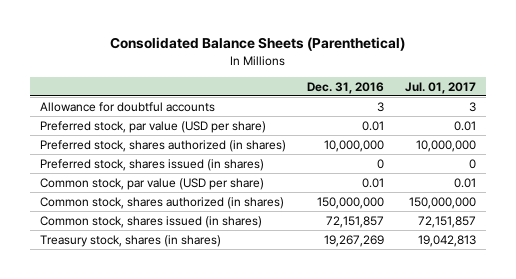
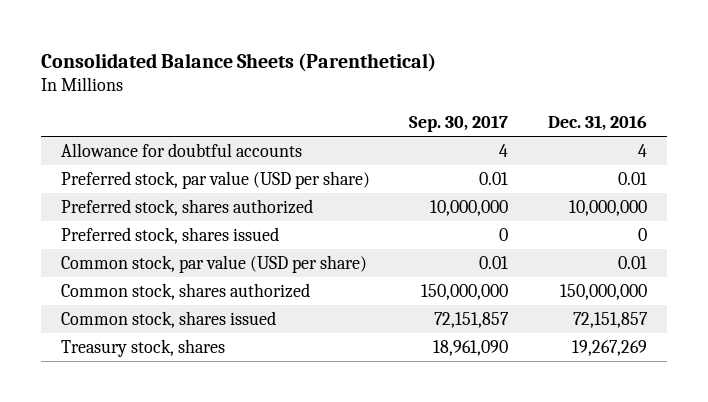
[404,81,476,94] Jul. 01, 2017 -> none
none -> [409,115,509,133] Sep. 30, 2017
[376,101,384,112] 3 -> [637,143,647,157] 4
[40,139,287,152] Preferred stock, shares authorized (in shares) -> [60,198,313,216] Preferred stock, shares authorized
[40,158,265,171] Preferred stock, shares issued (in shares) -> [60,226,279,244] Preferred stock, shares issued
[40,196,285,209] Common stock, shares authorized (in shares) -> [60,282,310,300] Common stock, shares authorized
[40,215,263,228] Common stock, shares issued (in shares) -> [60,310,276,328] Common stock, shares issued
[40,234,222,247] Treasury stock, shares (in shares) -> [60,338,225,357] Treasury stock, shares

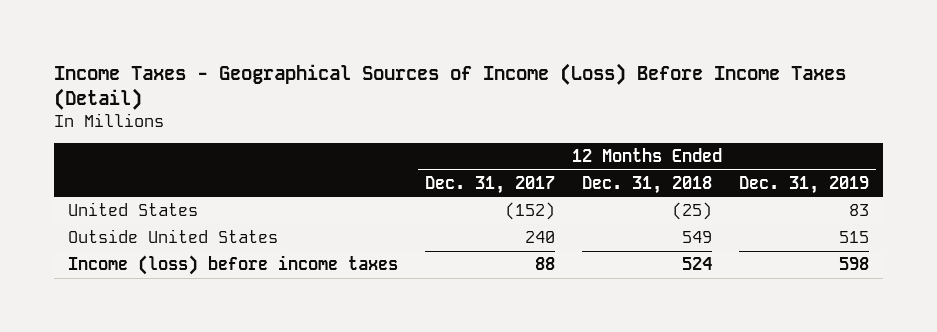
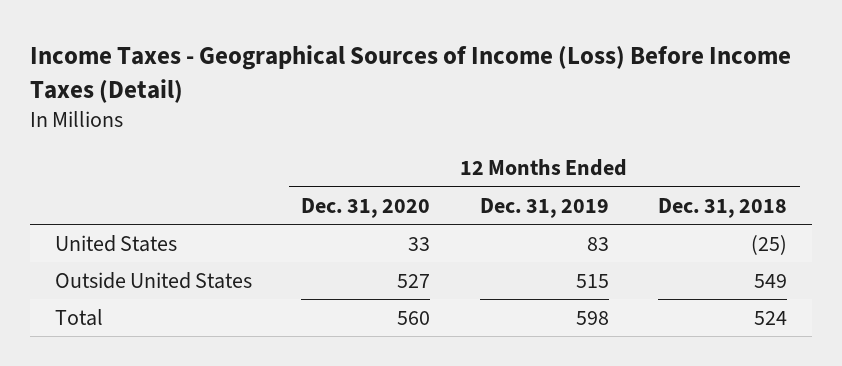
[425,175,556,194] Dec. 31, 2017 -> none
none -> [301,197,431,218] Dec. 31, 2020
[67,254,398,275] Income (loss) before income taxes -> [54,308,103,326] Total

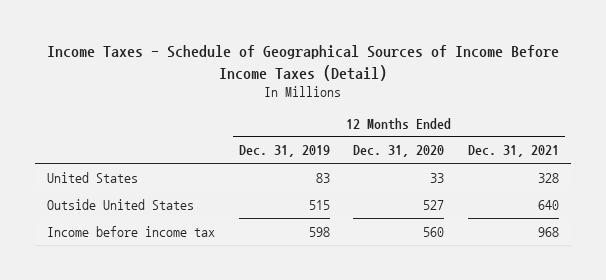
[30,44,792,103] Income Taxes - Geographical Sources of Income (Loss) Before Income Taxes (Detail) -> [46,45,559,81] Income Taxes - Schedule of Geographical Sources of Income Before Income Taxes (Detail)
[658,197,788,218] Dec. 31, 2018 -> none
none -> [467,145,559,158] Dec. 31, 2021
[54,308,103,326] Total -> [46,225,215,237] Income before income tax

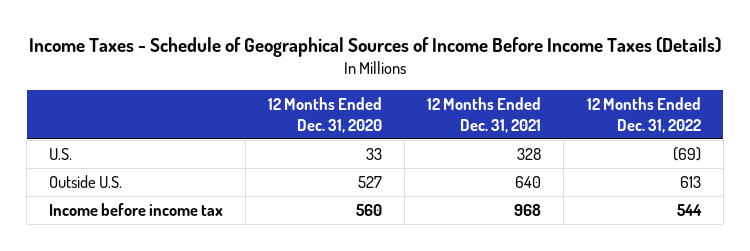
[46,45,559,81] Income Taxes - Schedule of Geographical Sources of Income Before Income Taxes (Detail) -> [28,37,721,58] Income Taxes - Schedule of Geographical Sources of Income Before Income Taxes (Details)
[238,145,330,158] Dec. 31, 2019 -> none
none -> [586,97,701,134] 12 Months Ended Dec. 31, 2022
[46,171,138,183] United States -> [49,147,73,160] U.S.
[46,198,194,210] Outside United States -> [49,174,123,188] Outside U.S.

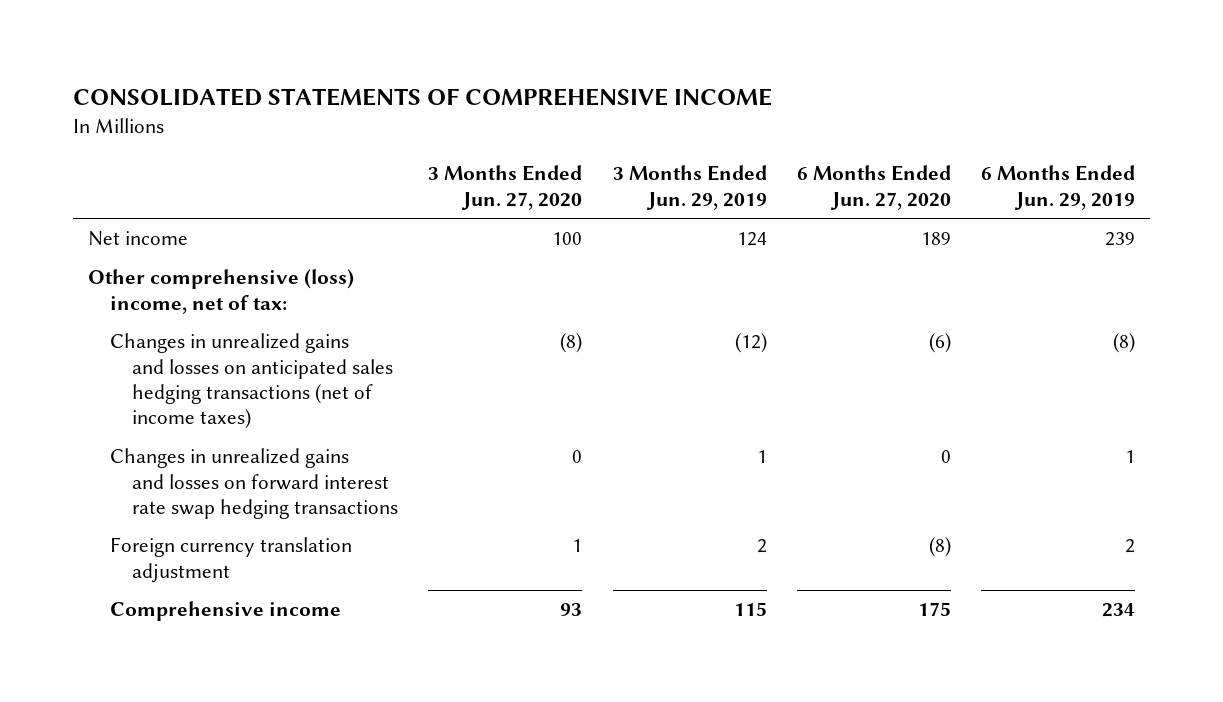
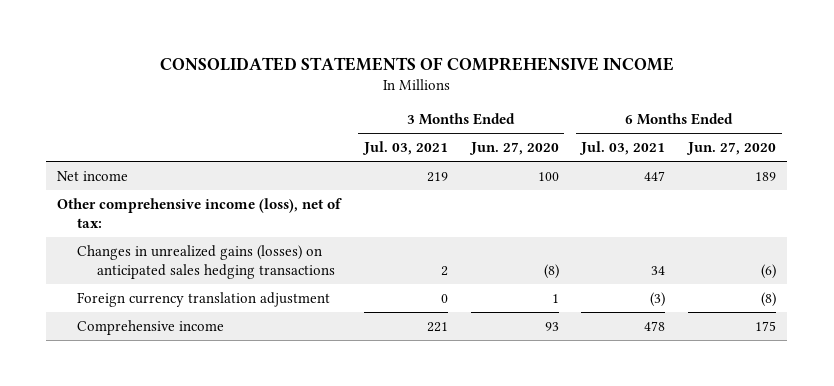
[612,165,767,210] 3 Months Ended Jun. 29, 2019 -> none
[981,165,1136,210] 6 Months Ended Jun. 29, 2019 -> none
none -> [362,141,449,156] Jul. 03, 2021
none -> [579,141,666,156] Jul. 03, 2021
[109,448,399,519] Changes in unrealized gains and losses on forward interest rate swap hedging transactions -> none
[87,269,354,314] Other comprehensive (loss) income, net of tax: -> [57,197,343,228] Other comprehensive income (loss), net of tax:
[109,333,394,430] Changes in unrealized gains and losses on anticipated sales hedging transactions (net of income taxes) -> [77,244,335,279] Changes in unrealized gains (losses) on anticipated sales hedging transactions

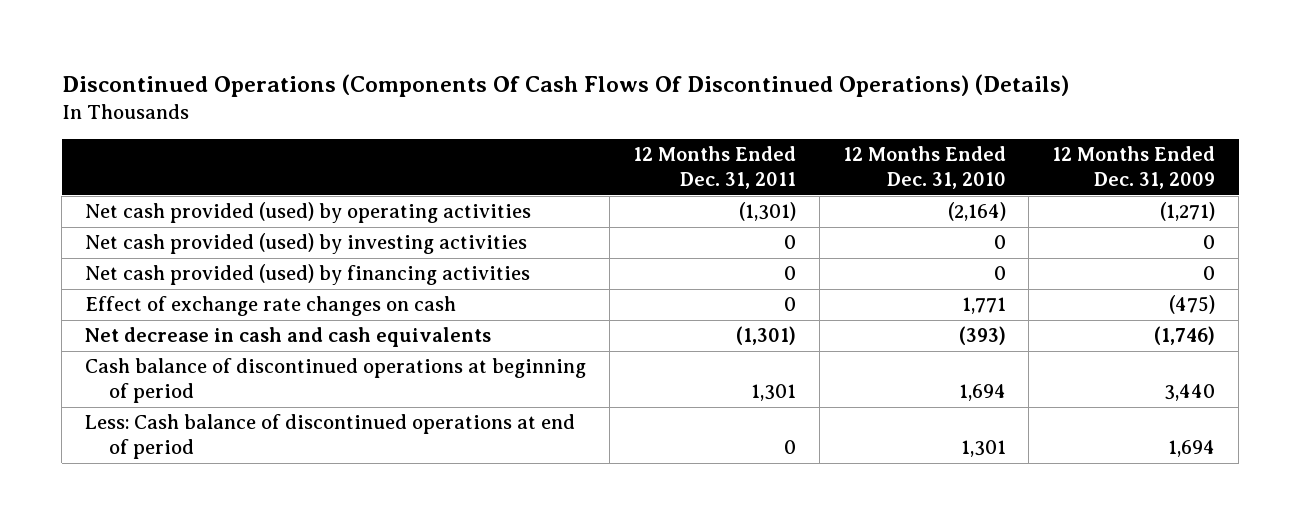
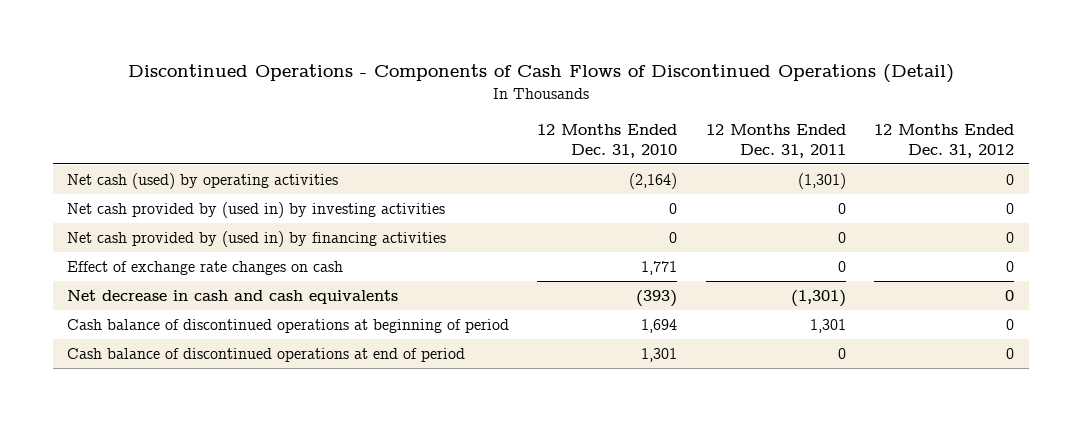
[61,74,1069,98] Discontinued Operations (Components Of Cash Flows Of Discontinued Operations) (Details) -> [127,64,954,84] Discontinued Operations - Components of Cash Flows of Discontinued Operations (Detail)
[1052,146,1216,190] 12 Months Ended Dec. 31, 2009 -> none
none -> [874,123,1015,158] 12 Months Ended Dec. 31, 2012
[84,202,531,224] Net cash provided (used) by operating activities -> [66,173,338,190] Net cash (used) by operating activities
[84,233,527,255] Net cash provided (used) by investing activities -> [66,202,445,219] Net cash provided by (used in) by investing activities
[84,264,530,286] Net cash provided (used) by financing activities -> [66,231,446,248] Net cash provided by (used in) by financing activities
[84,414,575,460] Less: Cash balance of discontinued operations at end of period -> [66,348,465,363] Cash balance of discontinued operations at end of period

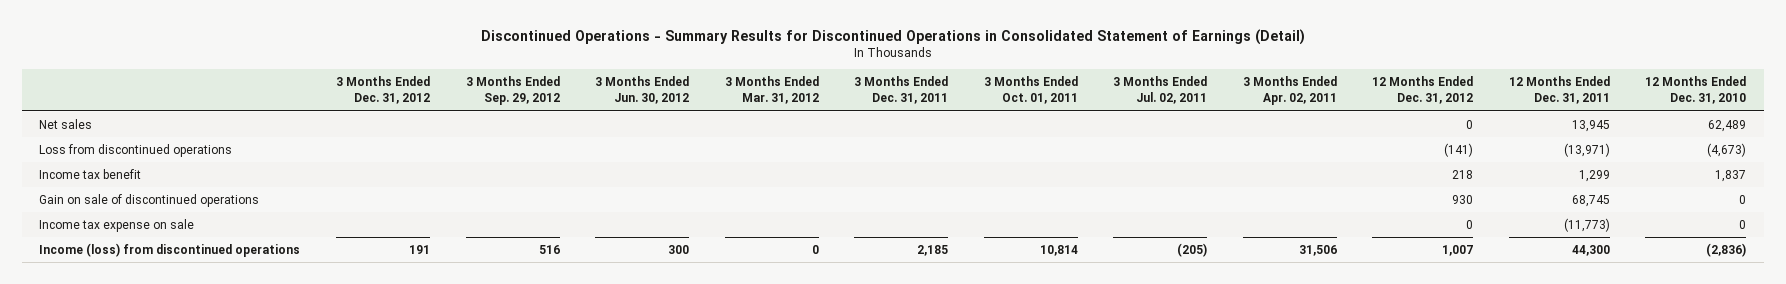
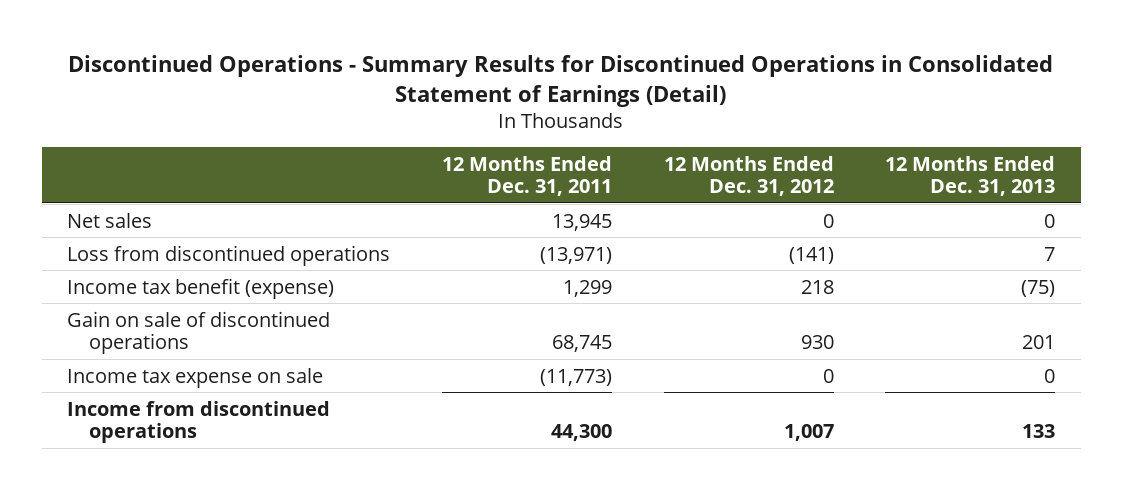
[336,76,431,105] 3 Months Ended Dec. 31, 2012 -> none
[465,76,560,106] 3 Months Ended Sep. 29, 2012 -> none
[595,76,690,105] 3 Months Ended Jun. 30, 2012 -> none
[724,76,819,105] 3 Months Ended Mar. 31, 2012 -> none
[854,76,949,105] 3 Months Ended Dec. 31, 2011 -> none
[983,76,1078,105] 3 Months Ended Oct. 01, 2011 -> none
[1113,76,1208,105] 3 Months Ended Jul. 02, 2011 -> none
[1242,76,1337,106] 3 Months Ended Apr. 02, 2011 -> none
[1645,76,1747,105] 12 Months Ended Dec. 31, 2010 -> none
none -> [885,155,1056,196] 12 Months Ended Dec. 31, 2013
[39,169,142,180] Income tax benefit -> [67,277,335,299] Income tax benefit (expense)
[39,243,301,258] Income (loss) from discontinued operations -> [67,400,331,443] Income from discontinued operations

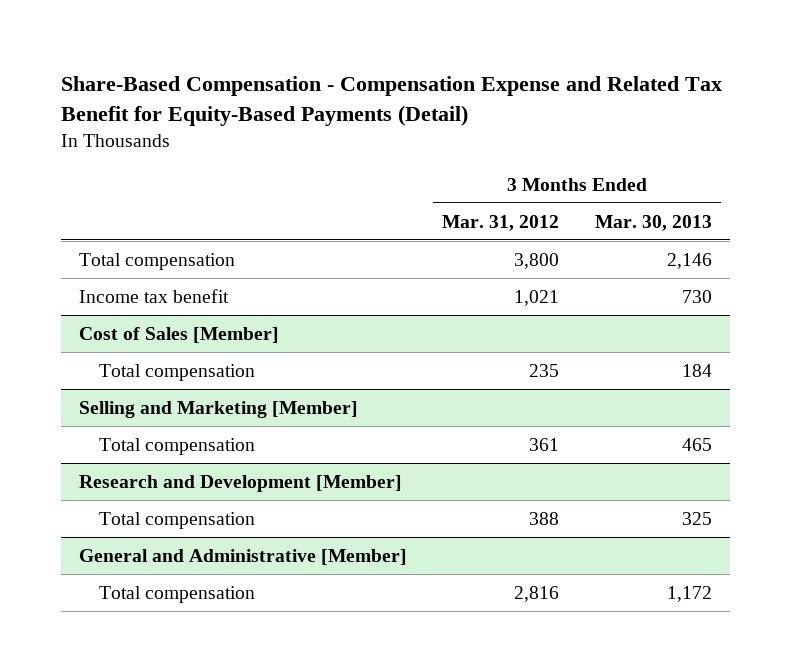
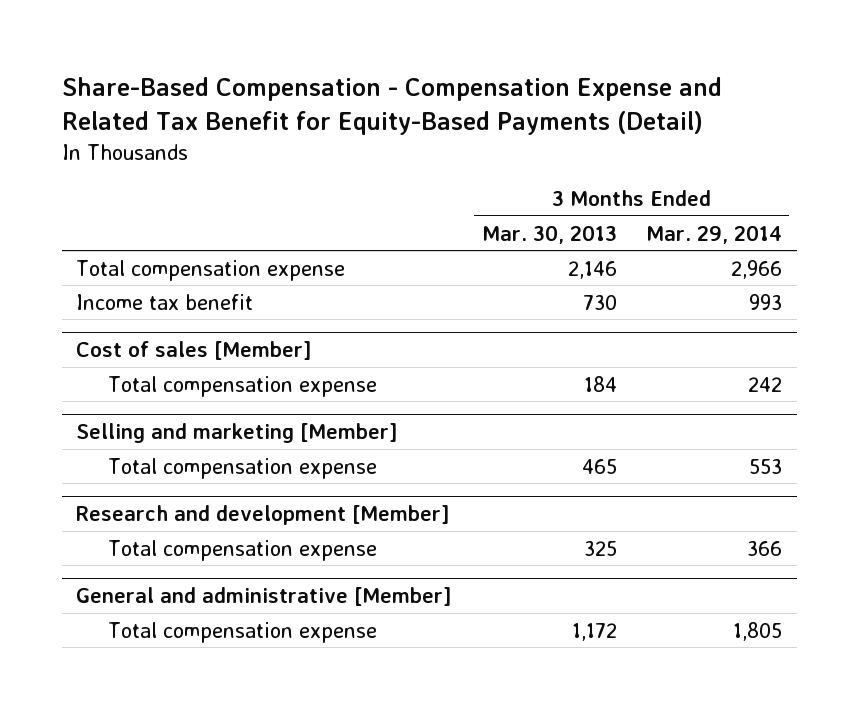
[442,214,560,231] Mar. 31, 2012 -> none
none -> [645,224,782,244] Mar. 29, 2014
[78,252,235,270] Total compensation -> [76,259,346,281] Total compensation expense
[78,326,279,343] Cost of Sales [Member] -> [76,340,313,360] Cost of sales [Member]
[99,363,256,381] Total compensation -> [108,375,378,397] Total compensation expense
[78,400,358,418] Selling and Marketing [Member] -> [76,422,399,443] Selling and marketing [Member]
[99,437,256,455] Total compensation -> [108,457,378,479] Total compensation expense
[78,474,402,492] Research and Development [Member] -> [76,504,451,525] Research and development [Member]
[99,511,256,529] Total compensation -> [108,539,378,561] Total compensation expense
[78,548,407,565] General and Administrative [Member] -> [76,586,453,606] General and administrative [Member]
[99,585,256,603] Total compensation -> [108,621,378,643] Total compensation expense

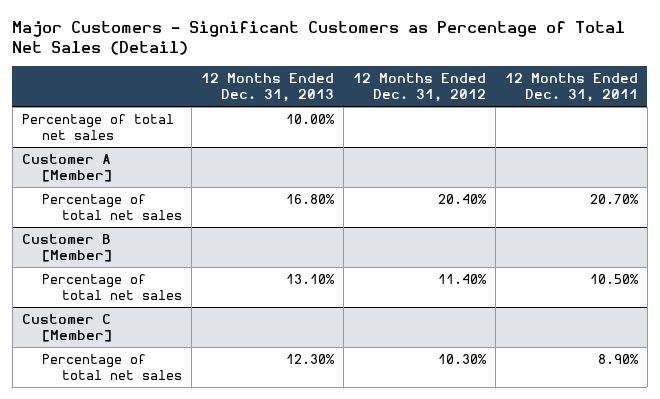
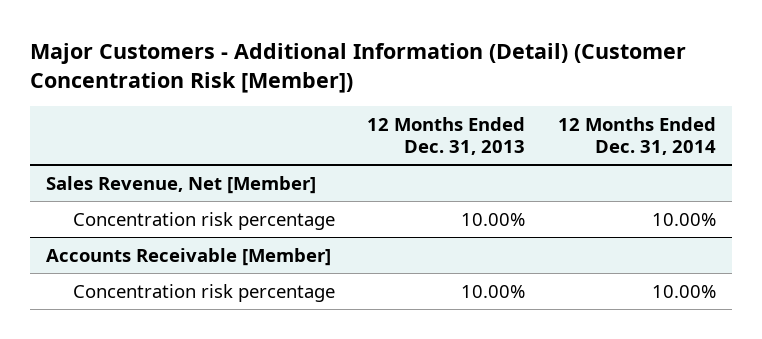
[12,20,626,55] Major Customers - Significant Customers as Percentage of Total Net Sales (Detail) -> [30,42,687,93] Major Customers - Additional Information (Detail) (Customer Concentration Risk [Member])
[353,73,487,102] 12 Months Ended Dec. 31, 2012 -> none
[505,73,639,102] 12 Months Ended Dec. 31, 2011 -> none
none -> [557,116,716,155] 12 Months Ended Dec. 31, 2014
[21,154,113,182] Customer A [Member] -> none
[42,194,183,220] Percentage of total net sales -> none
[21,234,113,262] Customer B [Member] -> none
[42,274,183,300] Percentage of total net sales -> none
[21,314,113,342] Customer C [Member] -> none
[42,354,183,380] Percentage of total net sales -> none
none -> [46,175,317,194] Sales Revenue, Net [Member]
[21,114,174,140] Percentage of total net sales -> [73,211,336,230] Concentration risk percentage
none -> [46,247,332,266] Accounts Receivable [Member]
none -> [73,283,336,302] Concentration risk percentage

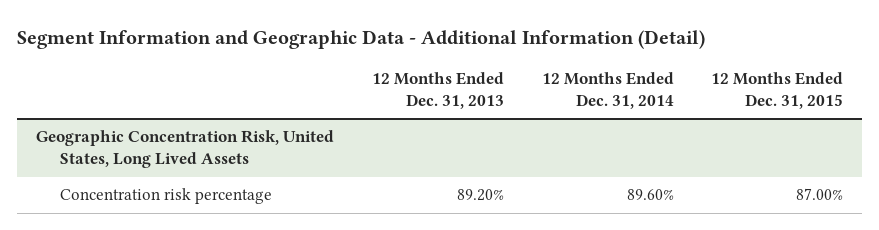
[30,42,687,93] Major Customers - Additional Information (Detail) (Customer Concentration Risk [Member]) -> [16,29,705,49] Segment Information and Geographic Data - Additional Information (Detail)
none -> [711,72,844,110] 12 Months Ended Dec. 31, 2015
[46,175,317,194] Sales Revenue, Net [Member] -> none
[46,247,332,266] Accounts Receivable [Member] -> none
[73,283,336,302] Concentration risk percentage -> none
none -> [35,130,334,169] Geographic Concentration Risk, United States, Long Lived Assets
[461,212,526,226] 10.00% -> [456,189,504,202] 89.20%
[651,212,716,226] 10.00% -> [626,189,674,201] 89.60%

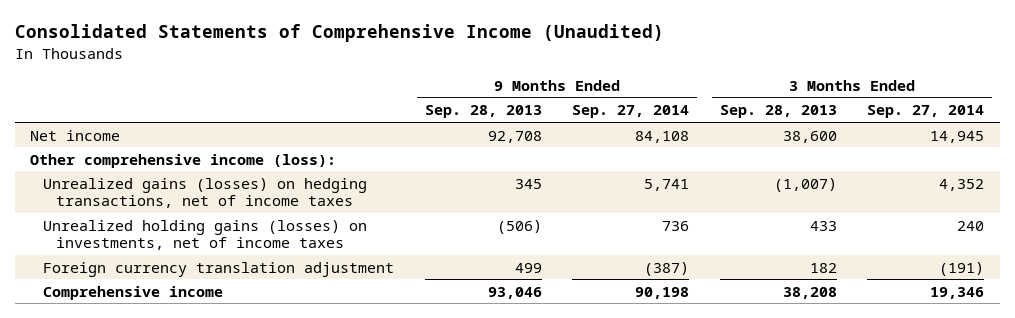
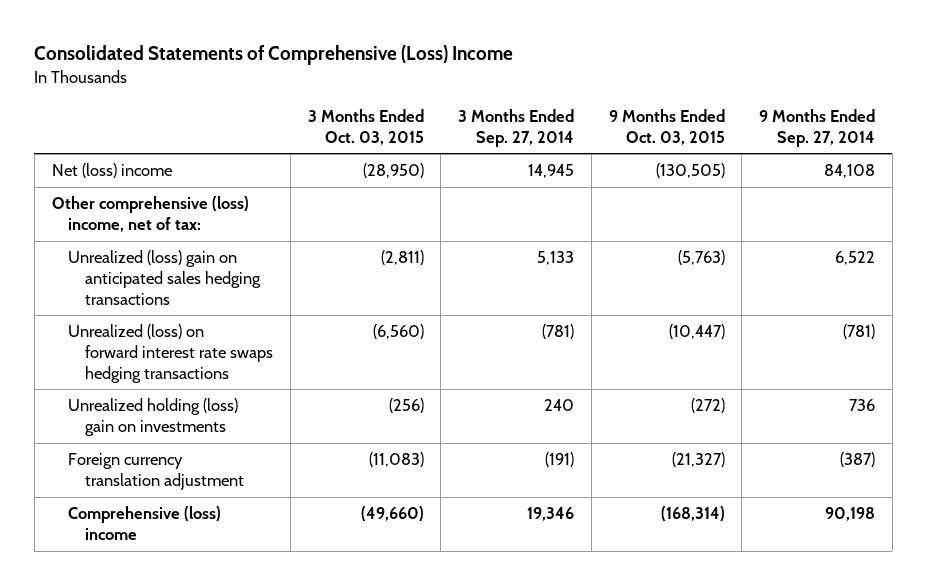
[15,24,665,43] Consolidated Statements of Comprehensive Income (Unaudited) -> [34,45,514,66] Consolidated Statements of Comprehensive (Loss) Income
[424,105,542,119] Sep. 28, 2013 -> none
[719,105,837,119] Sep. 28, 2013 -> none
none -> [307,109,424,145] 3 Months Ended Oct. 03, 2015
none -> [608,109,725,145] 9 Months Ended Oct. 03, 2015
[30,129,121,141] Net income -> [51,163,172,179] Net (loss) income
[30,153,337,168] Other comprehensive income (loss): -> [51,196,249,233] Other comprehensive (loss) income, net of tax:
[43,177,368,209] Unrealized gains (losses) on hedging transactions, net of income taxes -> [68,250,262,305] Unrealized (loss) gain on anticipated sales hedging transactions
[644,178,690,191] 5,741 -> [834,251,875,266] 6,522
[939,178,985,191] 4,352 -> [537,251,575,266] 5,133
none -> [68,324,274,383] Unrealized (loss) on forward interest rate swaps hedging transactions
[43,219,368,251] Unrealized holding gains (losses) on investments, net of income taxes -> [68,398,239,437] Unrealized holding (loss) gain on investments
[43,285,224,300] Comprehensive income -> [68,506,222,541] Comprehensive (loss) income

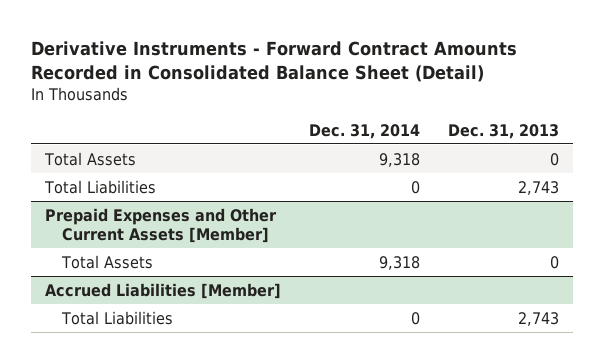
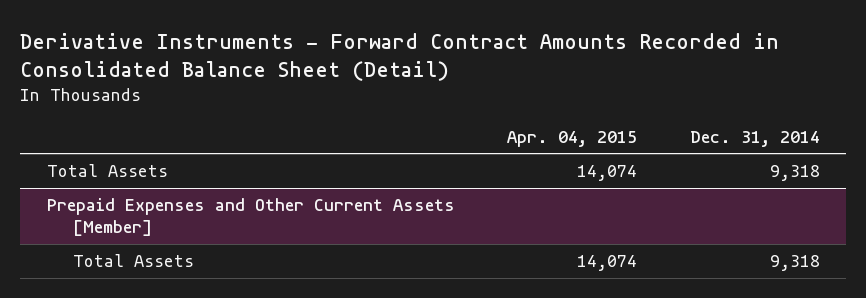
[448,123,560,139] Dec. 31, 2013 -> none
none -> [507,130,638,147] Apr. 04, 2015
[44,179,157,194] Total Liabilities -> none
[45,282,282,299] Accrued Liabilities [Member] -> none
[61,310,174,325] Total Liabilities -> none

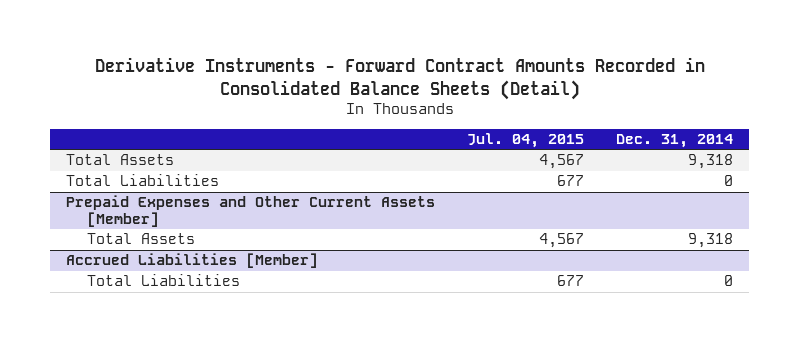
[20,32,780,81] Derivative Instruments - Forward Contract Amounts Recorded in Consolidated Balance Sheet (Detail) -> [94,57,705,100] Derivative Instruments - Forward Contract Amounts Recorded in Consolidated Balance Sheets (Detail)
[507,130,638,147] Apr. 04, 2015 -> none
none -> [467,132,585,148] Jul. 04, 2015
none -> [65,174,219,187] Total Liabilities
none -> [65,253,318,269] Accrued Liabilities [Member]
none -> [87,274,241,287] Total Liabilities

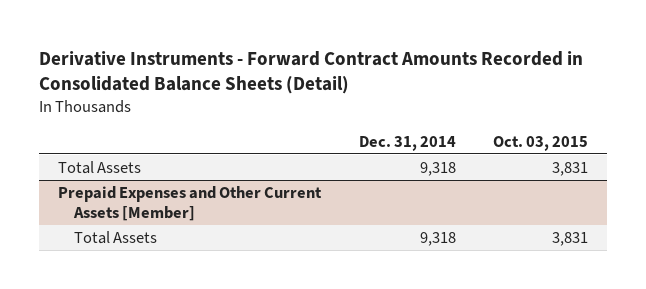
[467,132,585,148] Jul. 04, 2015 -> none
none -> [493,135,589,151] Oct. 03, 2015
[65,174,219,187] Total Liabilities -> none
[65,253,318,269] Accrued Liabilities [Member] -> none
[87,274,241,287] Total Liabilities -> none

